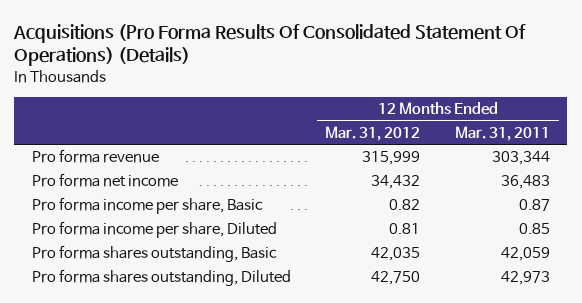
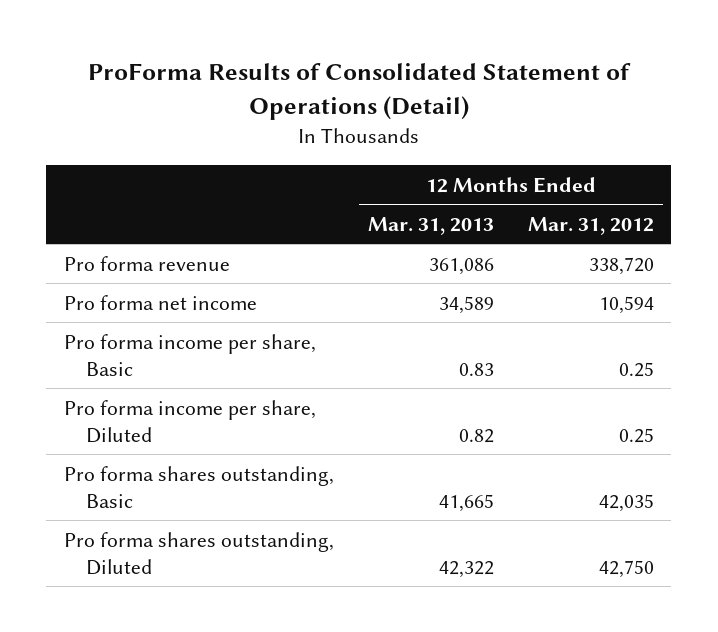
[13,23,527,67] Acquisitions (Pro Forma Results Of Consolidated Statement Of Operations) (Details) -> [87,63,631,120] ProForma Results of Consolidated Statement of Operations (Detail)
[455,125,551,141] Mar. 31, 2011 -> none
none -> [367,216,494,235] Mar. 31, 2013
[362,151,421,166] 315,999 -> [589,256,655,275] 338,720
[371,175,421,190] 34,432 -> [599,295,655,314] 10,594
[389,199,421,211] 0.82 -> [619,361,655,377] 0.25
[389,223,421,235] 0.81 -> [619,427,655,443] 0.25

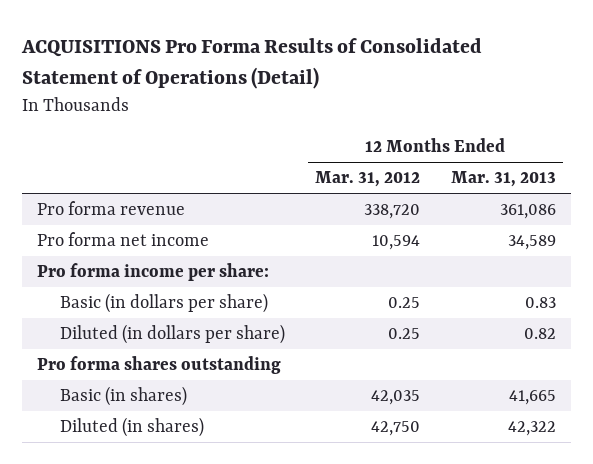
[87,63,631,120] ProForma Results of Consolidated Statement of Operations (Detail) -> [21,38,483,90] ACQUISITIONS Pro Forma Results of Consolidated Statement of Operations (Detail)
none -> [37,263,270,282] Pro forma income per share:
[63,333,316,376] Pro forma income per share, Basic -> [59,293,268,314] Basic (in dollars per share)
[63,399,316,443] Pro forma income per share, Diluted -> [59,324,285,345] Diluted (in dollars per share)
none -> [37,356,282,375] Pro forma shares outstanding
[63,465,334,508] Pro forma shares outstanding, Basic -> [59,386,187,407] Basic (in shares)
[63,531,334,575] Pro forma shares outstanding, Diluted -> [59,417,204,438] Diluted (in shares)

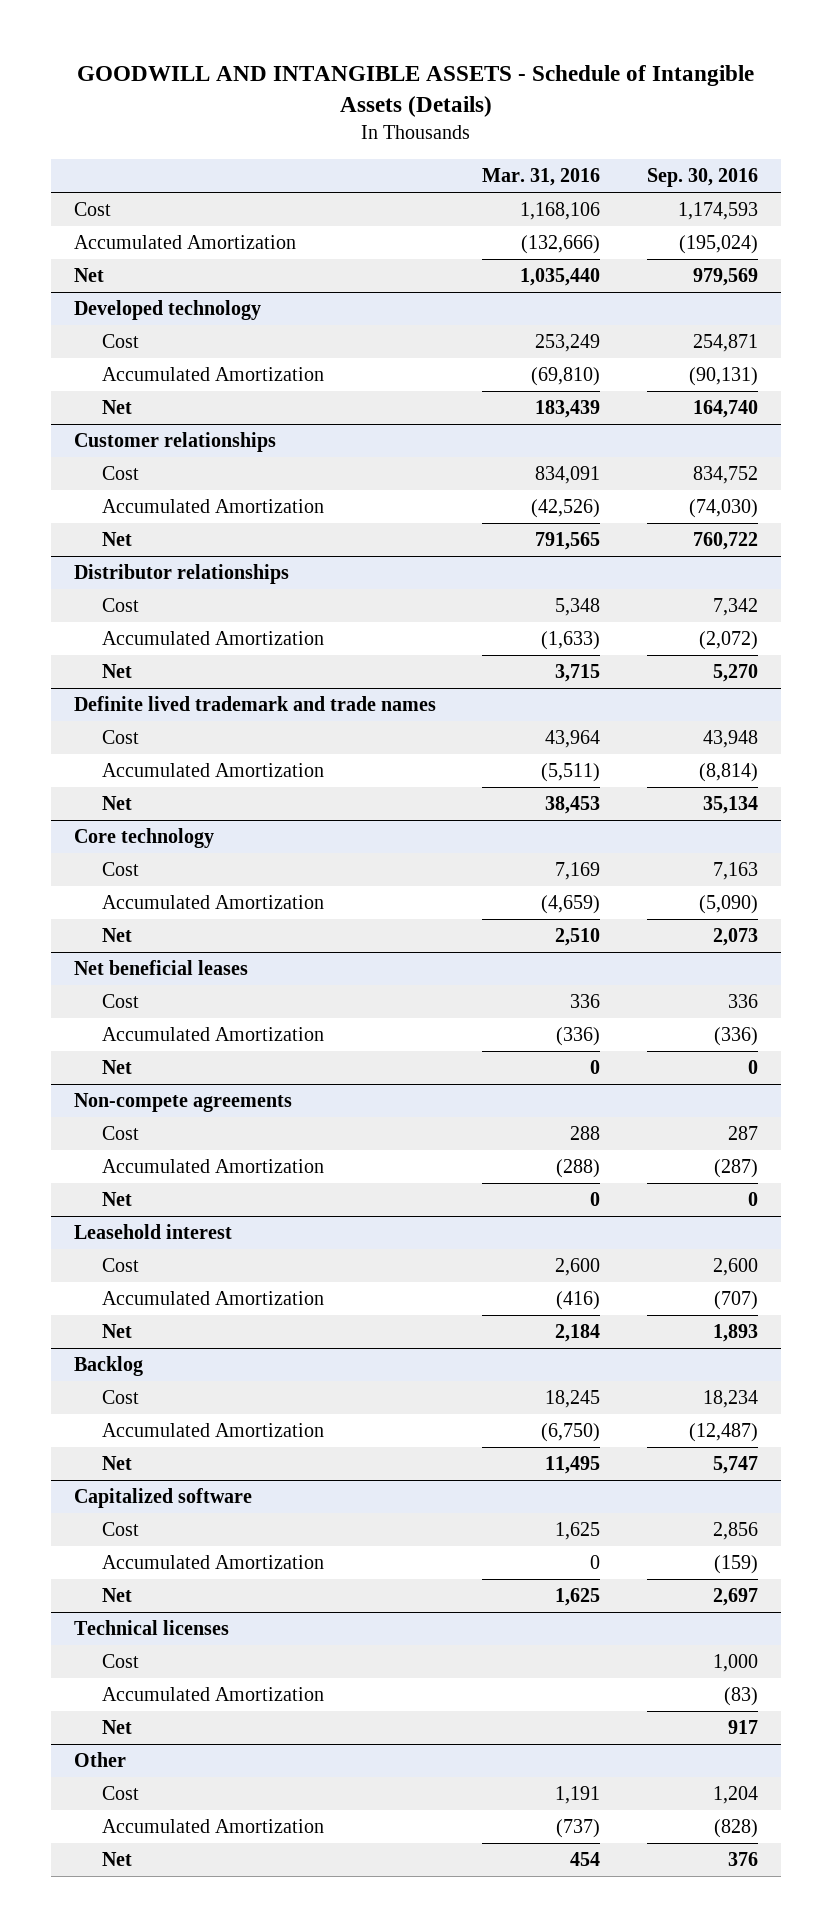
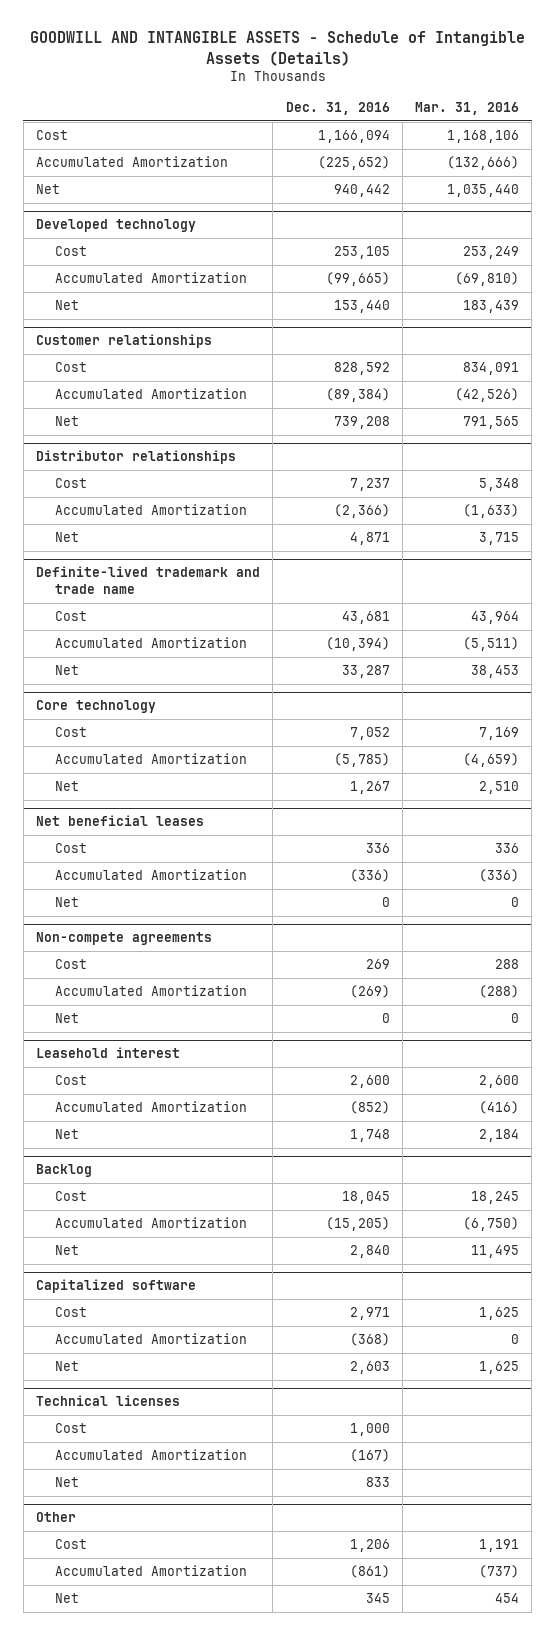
[646,167,758,187] Sep. 30, 2016 -> none
none -> [285,102,390,116] Dec. 31, 2016
[73,696,436,712] Definite lived trademark and trade names -> [35,566,260,595] Definite-lived trademark and trade name

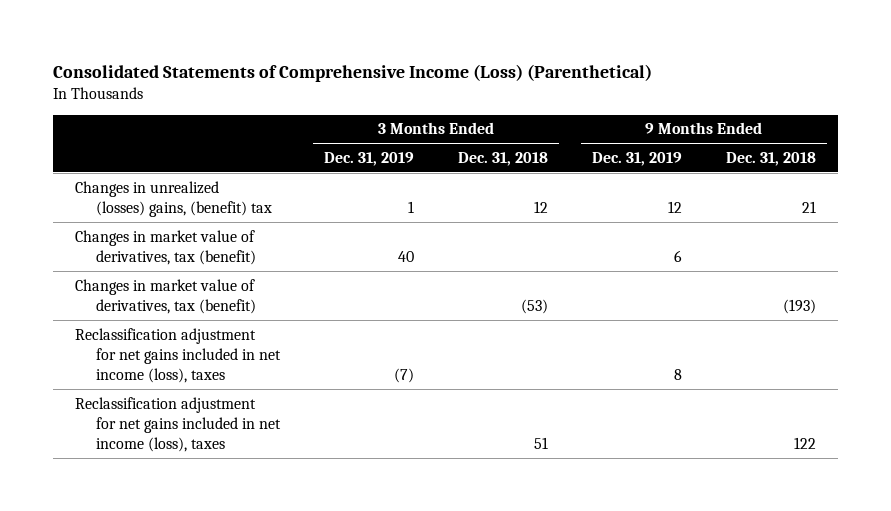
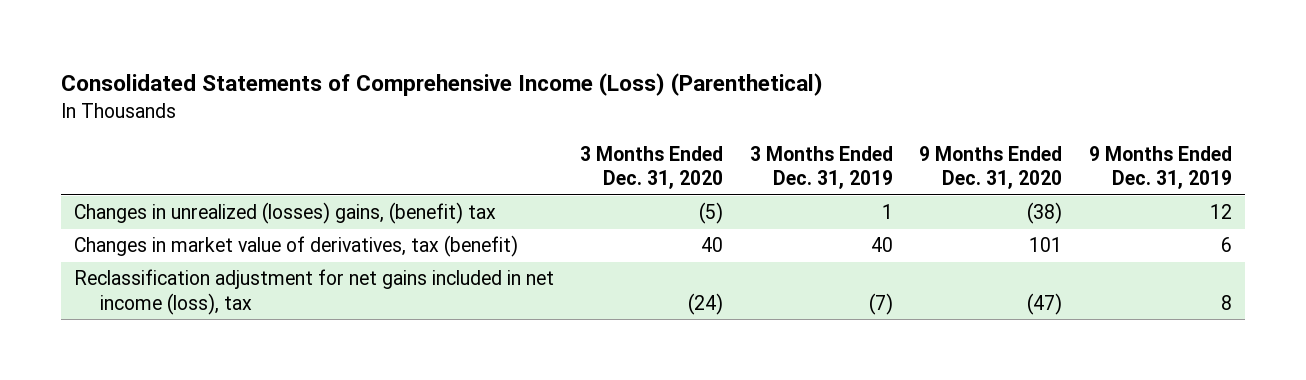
[457,151,548,166] Dec. 31, 2018 -> none
[725,151,816,166] Dec. 31, 2018 -> none
none -> [580,145,724,190] 3 Months Ended Dec. 31, 2020
none -> [919,145,1063,190] 9 Months Ended Dec. 31, 2020
[75,278,256,314] Changes in market value of derivatives, tax (benefit) -> none
[75,396,281,452] Reclassification adjustment for net gains included in net income (loss), taxes -> none
[75,327,281,383] Reclassification adjustment for net gains included in net income (loss), taxes -> [74,269,555,315] Reclassification adjustment for net gains included in net income (loss), tax

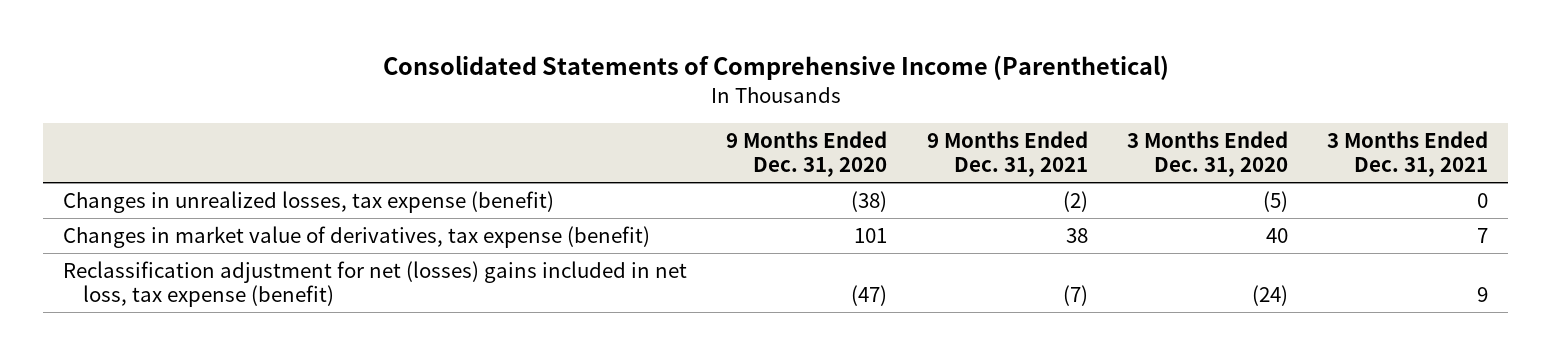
[60,73,823,97] Consolidated Statements of Comprehensive Income (Loss) (Parenthetical) -> [382,54,1169,80] Consolidated Statements of Comprehensive Income (Parenthetical)
[749,145,893,190] 3 Months Ended Dec. 31, 2019 -> none
[1088,145,1232,190] 9 Months Ended Dec. 31, 2019 -> none
none -> [926,131,1088,177] 9 Months Ended Dec. 31, 2021
none -> [1327,131,1489,177] 3 Months Ended Dec. 31, 2021
[74,202,497,225] Changes in unrealized (losses) gains, (benefit) tax -> [62,191,554,214] Changes in unrealized losses, tax expense (benefit)
[74,235,519,258] Changes in market value of derivatives, tax (benefit) -> [62,226,650,249] Changes in market value of derivatives, tax expense (benefit)
[74,269,555,315] Reclassification adjustment for net gains included in net income (loss), tax -> [62,261,687,307] Reclassification adjustment for net (losses) gains included in net loss, tax expense (benefit)

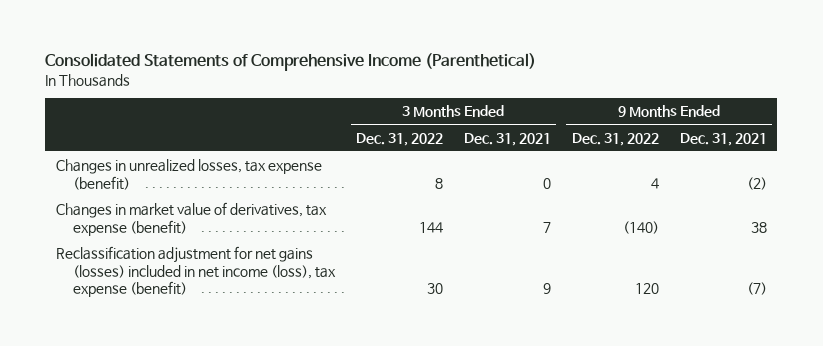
[726,131,888,177] 9 Months Ended Dec. 31, 2020 -> none
[1127,131,1289,177] 3 Months Ended Dec. 31, 2020 -> none
none -> [355,132,443,146] Dec. 31, 2022
none -> [571,132,659,146] Dec. 31, 2022
[62,261,687,307] Reclassification adjustment for net (losses) gains included in net loss, tax expense (benefit) -> [55,246,336,298] Reclassification adjustment for net gains (losses) included in net income (loss), tax expense (benefit)

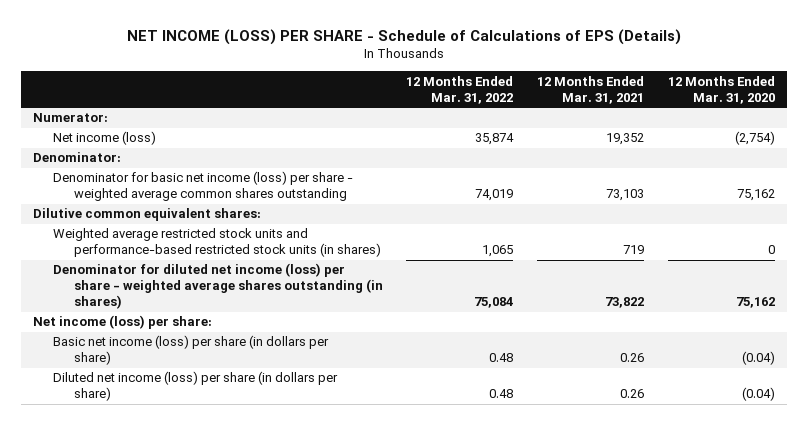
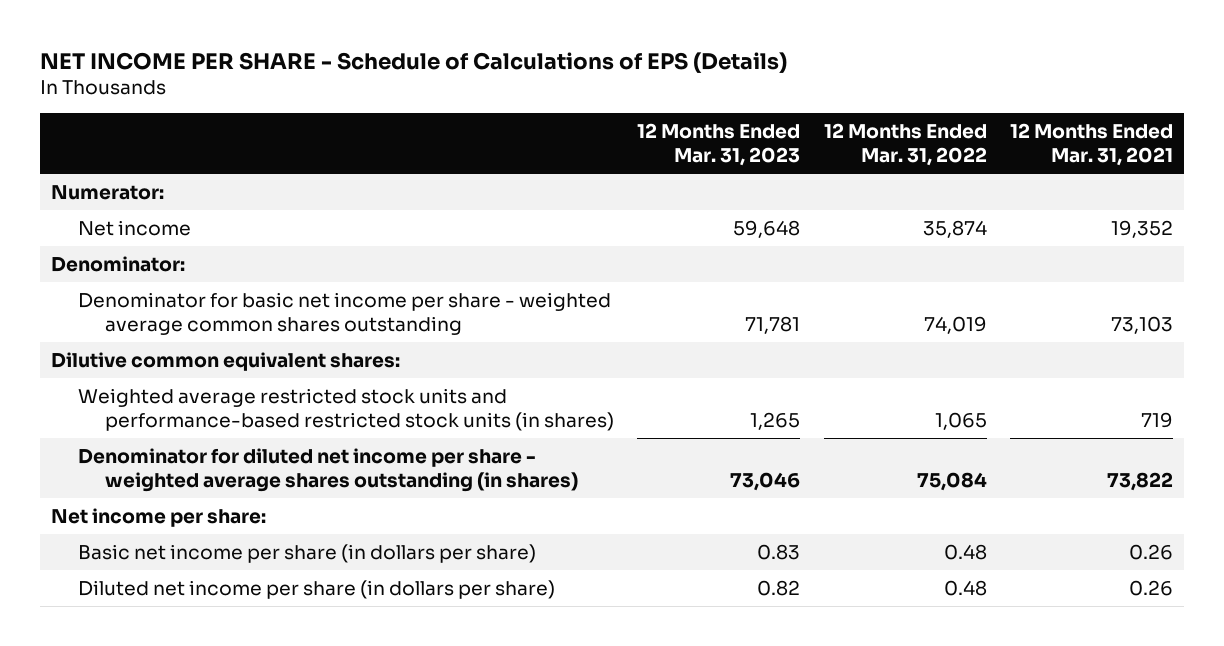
[127,29,682,46] NET INCOME (LOSS) PER SHARE - Schedule of Calculations of EPS (Details) -> [39,51,787,73] NET INCOME PER SHARE - Schedule of Calculations of EPS (Details)
[668,75,776,104] 12 Months Ended Mar. 31, 2020 -> none
none -> [637,123,801,167] 12 Months Ended Mar. 31, 2023
[53,131,157,146] Net income (loss) -> [78,219,192,236] Net income
[53,171,354,202] Denominator for basic net income (loss) per share - weighted average common shares outstanding -> [78,291,612,335] Denominator for basic net income per share - weighted average common shares outstanding
[53,263,383,310] Denominator for diluted net income (loss) per share - weighted average shares outstanding (in shares) -> [78,447,579,492] Denominator for diluted net income per share - weighted average shares outstanding (in shares)
[32,315,212,330] Net income (loss) per share: -> [51,507,267,527] Net income per share:
[53,335,330,366] Basic net income (loss) per share (in dollars per share) -> [78,543,537,563] Basic net income per share (in dollars per share)
[53,371,339,402] Diluted net income (loss) per share (in dollars per share) -> [78,579,556,599] Diluted net income per share (in dollars per share)

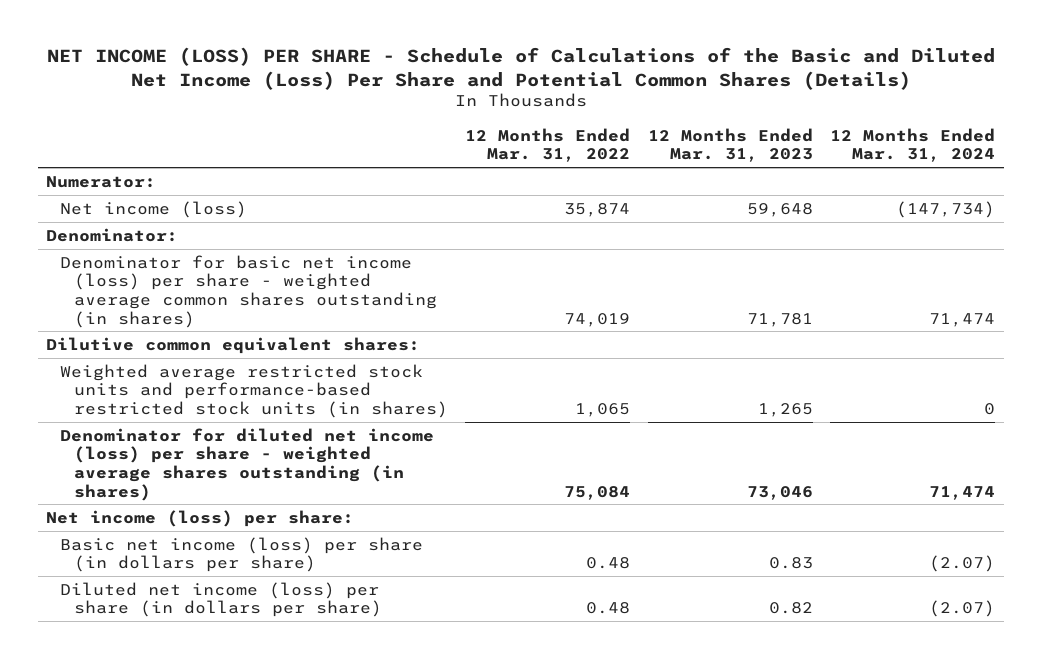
[39,51,787,73] NET INCOME PER SHARE - Schedule of Calculations of EPS (Details) -> [46,46,995,90] NET INCOME (LOSS) PER SHARE - Schedule of Calculations of the Basic and Diluted Net Income (Loss) Per Share and Potential Common Shares (Details)
[1009,123,1173,167] 12 Months Ended Mar. 31, 2021 -> none
none -> [830,127,996,163] 12 Months Ended Mar. 31, 2024
[78,219,192,236] Net income -> [60,200,248,218] Net income (loss)
[78,291,612,335] Denominator for basic net income per share - weighted average common shares outstanding -> [60,254,437,328] Denominator for basic net income (loss) per share - weighted average common shares outstanding (in shares)
[78,447,579,492] Denominator for diluted net income per share - weighted average shares outstanding (in shares) -> [60,427,435,501] Denominator for diluted net income (loss) per share - weighted average shares outstanding (in shares)
[51,507,267,527] Net income per share: -> [46,509,355,527] Net income (loss) per share:
[78,543,537,563] Basic net income per share (in dollars per share) -> [60,536,424,573] Basic net income (loss) per share (in dollars per share)
[78,579,556,599] Diluted net income per share (in dollars per share) -> [60,581,382,618] Diluted net income (loss) per share (in dollars per share)

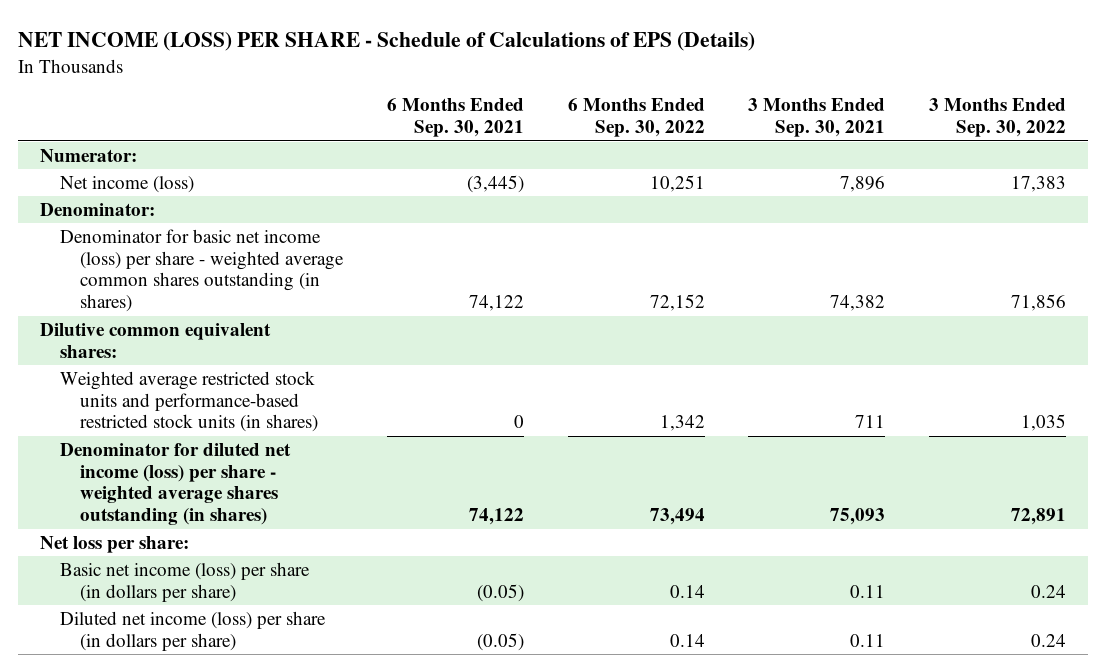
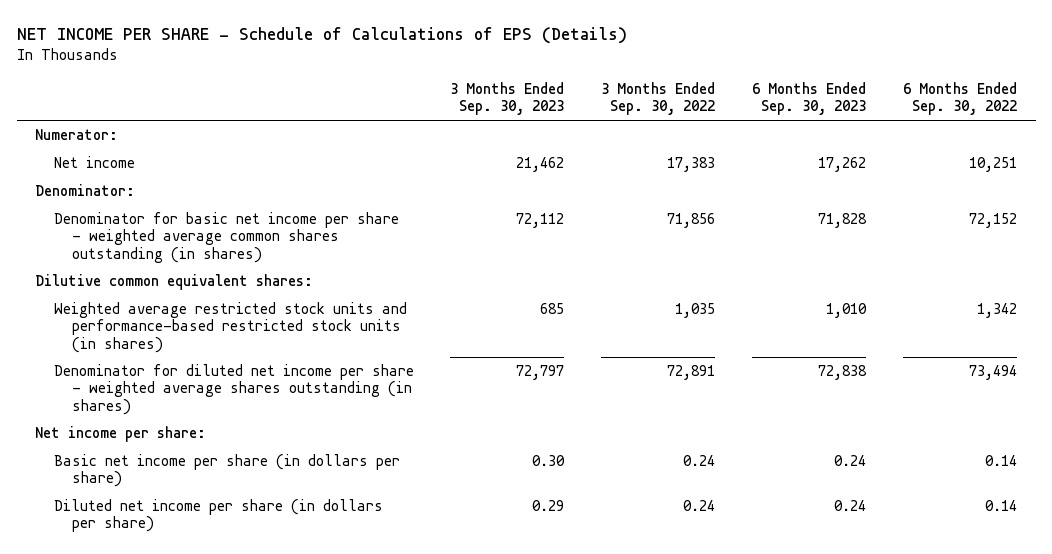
[18,32,756,52] NET INCOME (LOSS) PER SHARE - Schedule of Calculations of EPS (Details) -> [16,26,627,44] NET INCOME PER SHARE - Schedule of Calculations of EPS (Details)
[386,98,524,138] 6 Months Ended Sep. 30, 2021 -> none
[748,98,886,138] 3 Months Ended Sep. 30, 2021 -> none
none -> [450,82,565,116] 3 Months Ended Sep. 30, 2023
none -> [752,82,867,116] 6 Months Ended Sep. 30, 2023
[59,175,194,193] Net income (loss) -> [53,156,135,169] Net income
[59,228,344,313] Denominator for basic net income (loss) per share - weighted average common shares outstanding (in shares) -> [53,212,399,263] Denominator for basic net income per share - weighted average common shares outstanding (in shares)
[59,442,291,526] Denominator for diluted net income (loss) per share - weighted average shares outstanding (in shares) -> [53,364,414,415] Denominator for diluted net income per share - weighted average shares outstanding (in shares)
[40,535,190,553] Net loss per share: -> [35,426,207,443] Net income per share:
[59,561,310,602] Basic net income (loss) per share (in dollars per share) -> [53,454,400,488] Basic net income per share (in dollars per share)
[59,610,326,651] Diluted net income (loss) per share (in dollars per share) -> [53,499,383,533] Diluted net income per share (in dollars per share)

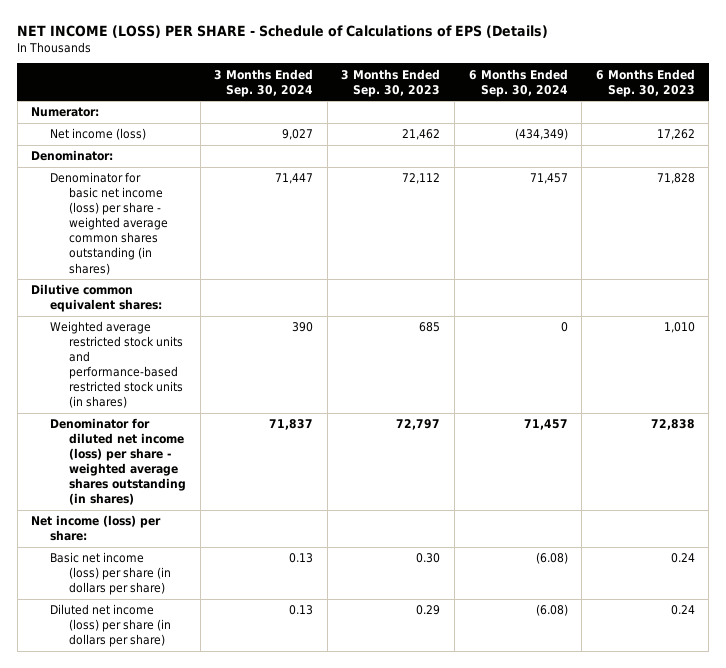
[16,26,627,44] NET INCOME PER SHARE - Schedule of Calculations of EPS (Details) -> [17,24,549,38] NET INCOME (LOSS) PER SHARE - Schedule of Calculations of EPS (Details)
[601,82,716,116] 3 Months Ended Sep. 30, 2022 -> none
[903,82,1018,116] 6 Months Ended Sep. 30, 2022 -> none
none -> [214,68,314,97] 3 Months Ended Sep. 30, 2024
none -> [468,68,568,97] 6 Months Ended Sep. 30, 2024
[53,156,135,169] Net income -> [50,128,147,141] Net income (loss)
[53,212,399,263] Denominator for basic net income per share - weighted average common shares outstanding (in shares) -> [50,172,169,275] Denominator for basic net income (loss) per share - weighted average common shares outstanding (in shares)
[53,364,414,415] Denominator for diluted net income per share - weighted average shares outstanding (in shares) -> [50,418,187,506] Denominator for diluted net income (loss) per share - weighted average shares outstanding (in shares)
[35,426,207,443] Net income per share: -> [31,515,162,542] Net income (loss) per share:
[53,454,400,488] Basic net income per share (in dollars per share) -> [50,552,172,596] Basic net income (loss) per share (in dollars per share)
[53,499,383,533] Diluted net income per share (in dollars per share) -> [50,604,172,648] Diluted net income (loss) per share (in dollars per share)

